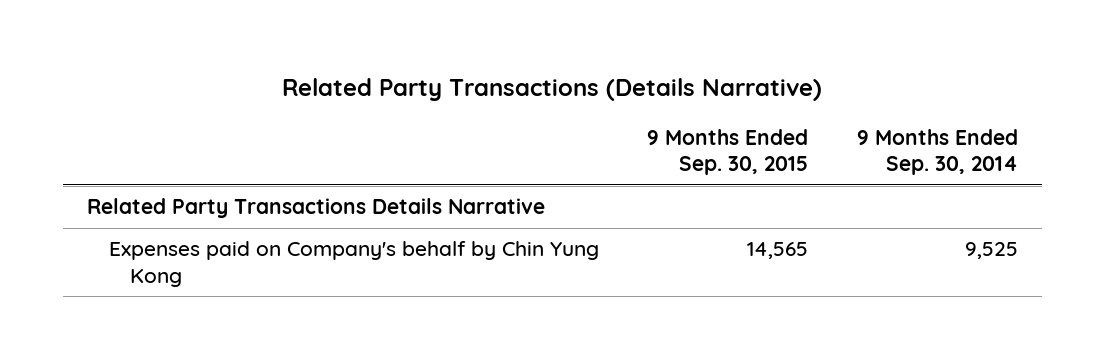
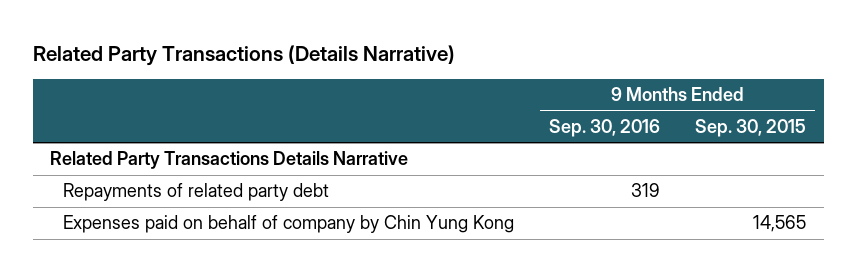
[856,128,1018,176] 9 Months Ended Sep. 30, 2014 -> none
none -> [549,118,661,137] Sep. 30, 2016
none -> [62,183,329,202] Repayments of related party debt
[108,241,599,287] Expenses paid on Company's behalf by Chin Yung Kong -> [62,215,514,234] Expenses paid on behalf of company by Chin Yung Kong

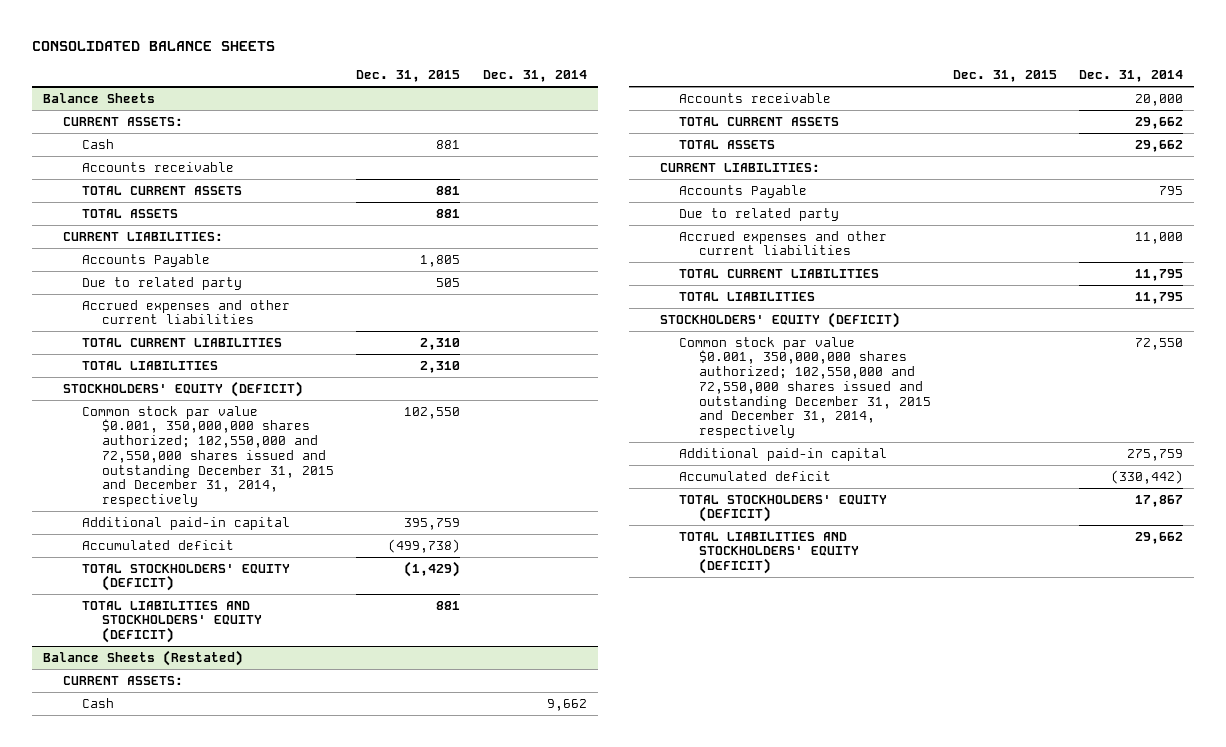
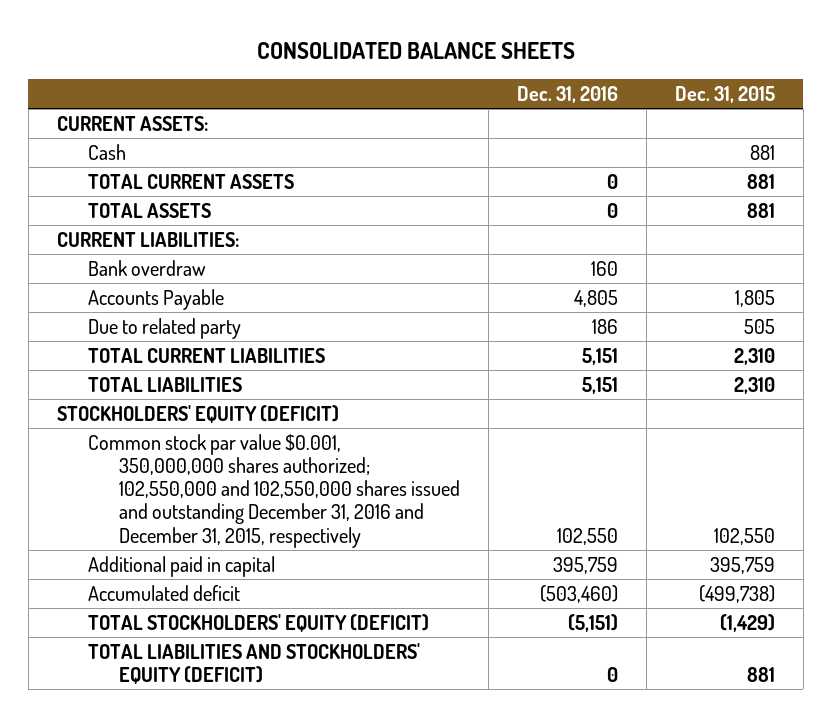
[482,70,587,83] Dec. 31, 2014 -> none
none -> [516,86,618,104] Dec. 31, 2016
[43,92,156,103] Balance Sheets -> none
[82,161,235,172] Accounts receivable -> none
none -> [87,259,206,276] Bank overdraw
[82,299,291,325] Accrued expenses and other current liabilities -> none
[82,405,335,508] Common stock par value $0.001, 350,000,000 shares authorized; 102,550,000 and 72,550,000 shares issued and outstanding December 31, 2015 and December 31, 2014, respectively -> [87,433,460,548] Common stock par value $0.001, 350,000,000 shares authorized; 102,550,000 and 102,550,000 shares issued and outstanding December 31, 2016 and December 31, 2015, respectively
[82,516,291,530] Additional paid-in capital -> [87,555,275,577] Additional paid in capital
[43,649,244,666] Balance Sheets (Restated) -> none
[62,675,183,685] CURRENT ASSETS: -> none
[82,697,115,708] Cash -> none
[679,92,832,103] Accounts receivable -> none
[679,116,840,126] TOTAL CURRENT ASSETS -> none
[679,139,776,149] TOTAL ASSETS -> none
[659,162,820,172] CURRENT LIABILITIES: -> none
[679,184,808,198] Accounts Payable -> none
[679,207,840,221] Due to related party -> none
[679,230,888,256] Accrued expenses and other current liabilities -> none
[679,268,880,278] TOTAL CURRENT LIABILITIES -> none
[679,291,816,301] TOTAL LIABILITIES -> none
[659,311,900,328] STOCKHOLDERS' EQUITY (DEFICIT) -> none
[679,336,931,439] Common stock par value $0.001, 350,000,000 shares authorized; 102,550,000 and 72,550,000 shares issued and outstanding December 31, 2015 and December 31, 2014, respectively -> none
[679,447,888,461] Additional paid-in capital -> none
[679,470,832,481] Accumulated deficit -> none
[679,494,888,523] TOTAL STOCKHOLDERS' EQUITY (DEFICIT) -> none
[679,531,859,575] TOTAL LIABILITIES AND STOCKHOLDERS' EQUITY (DEFICIT) -> none

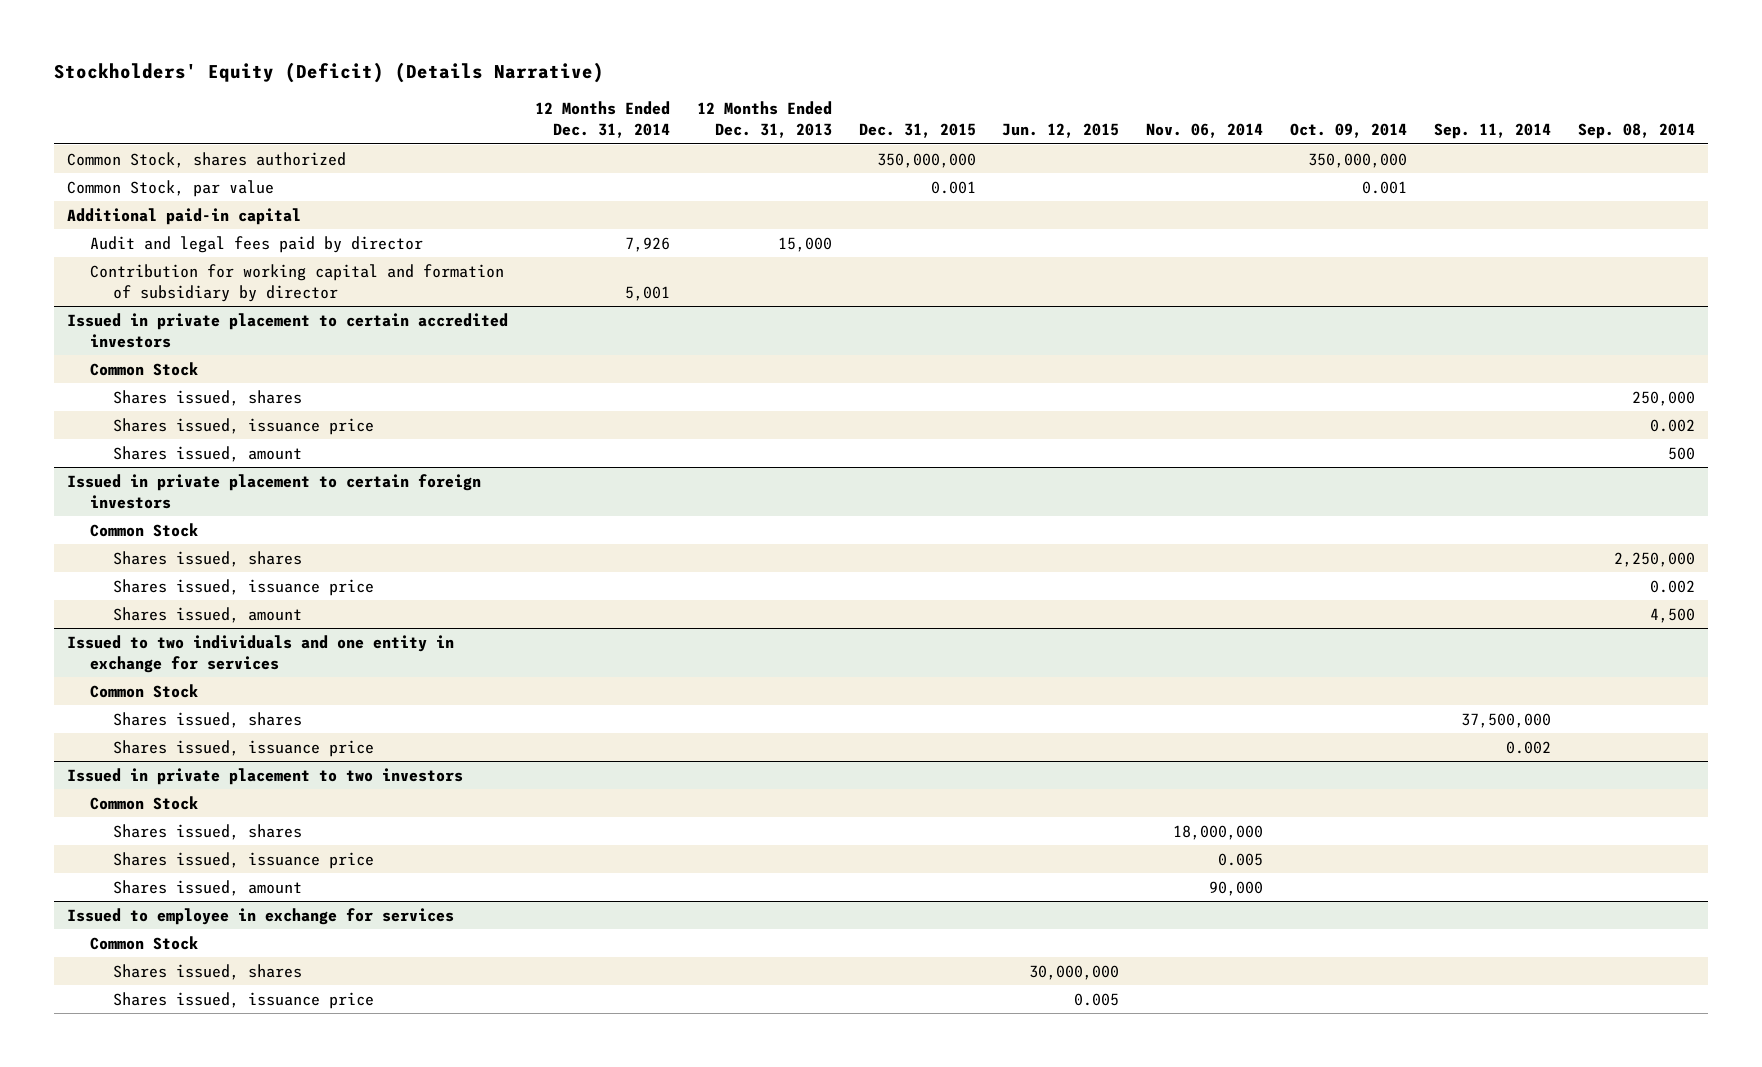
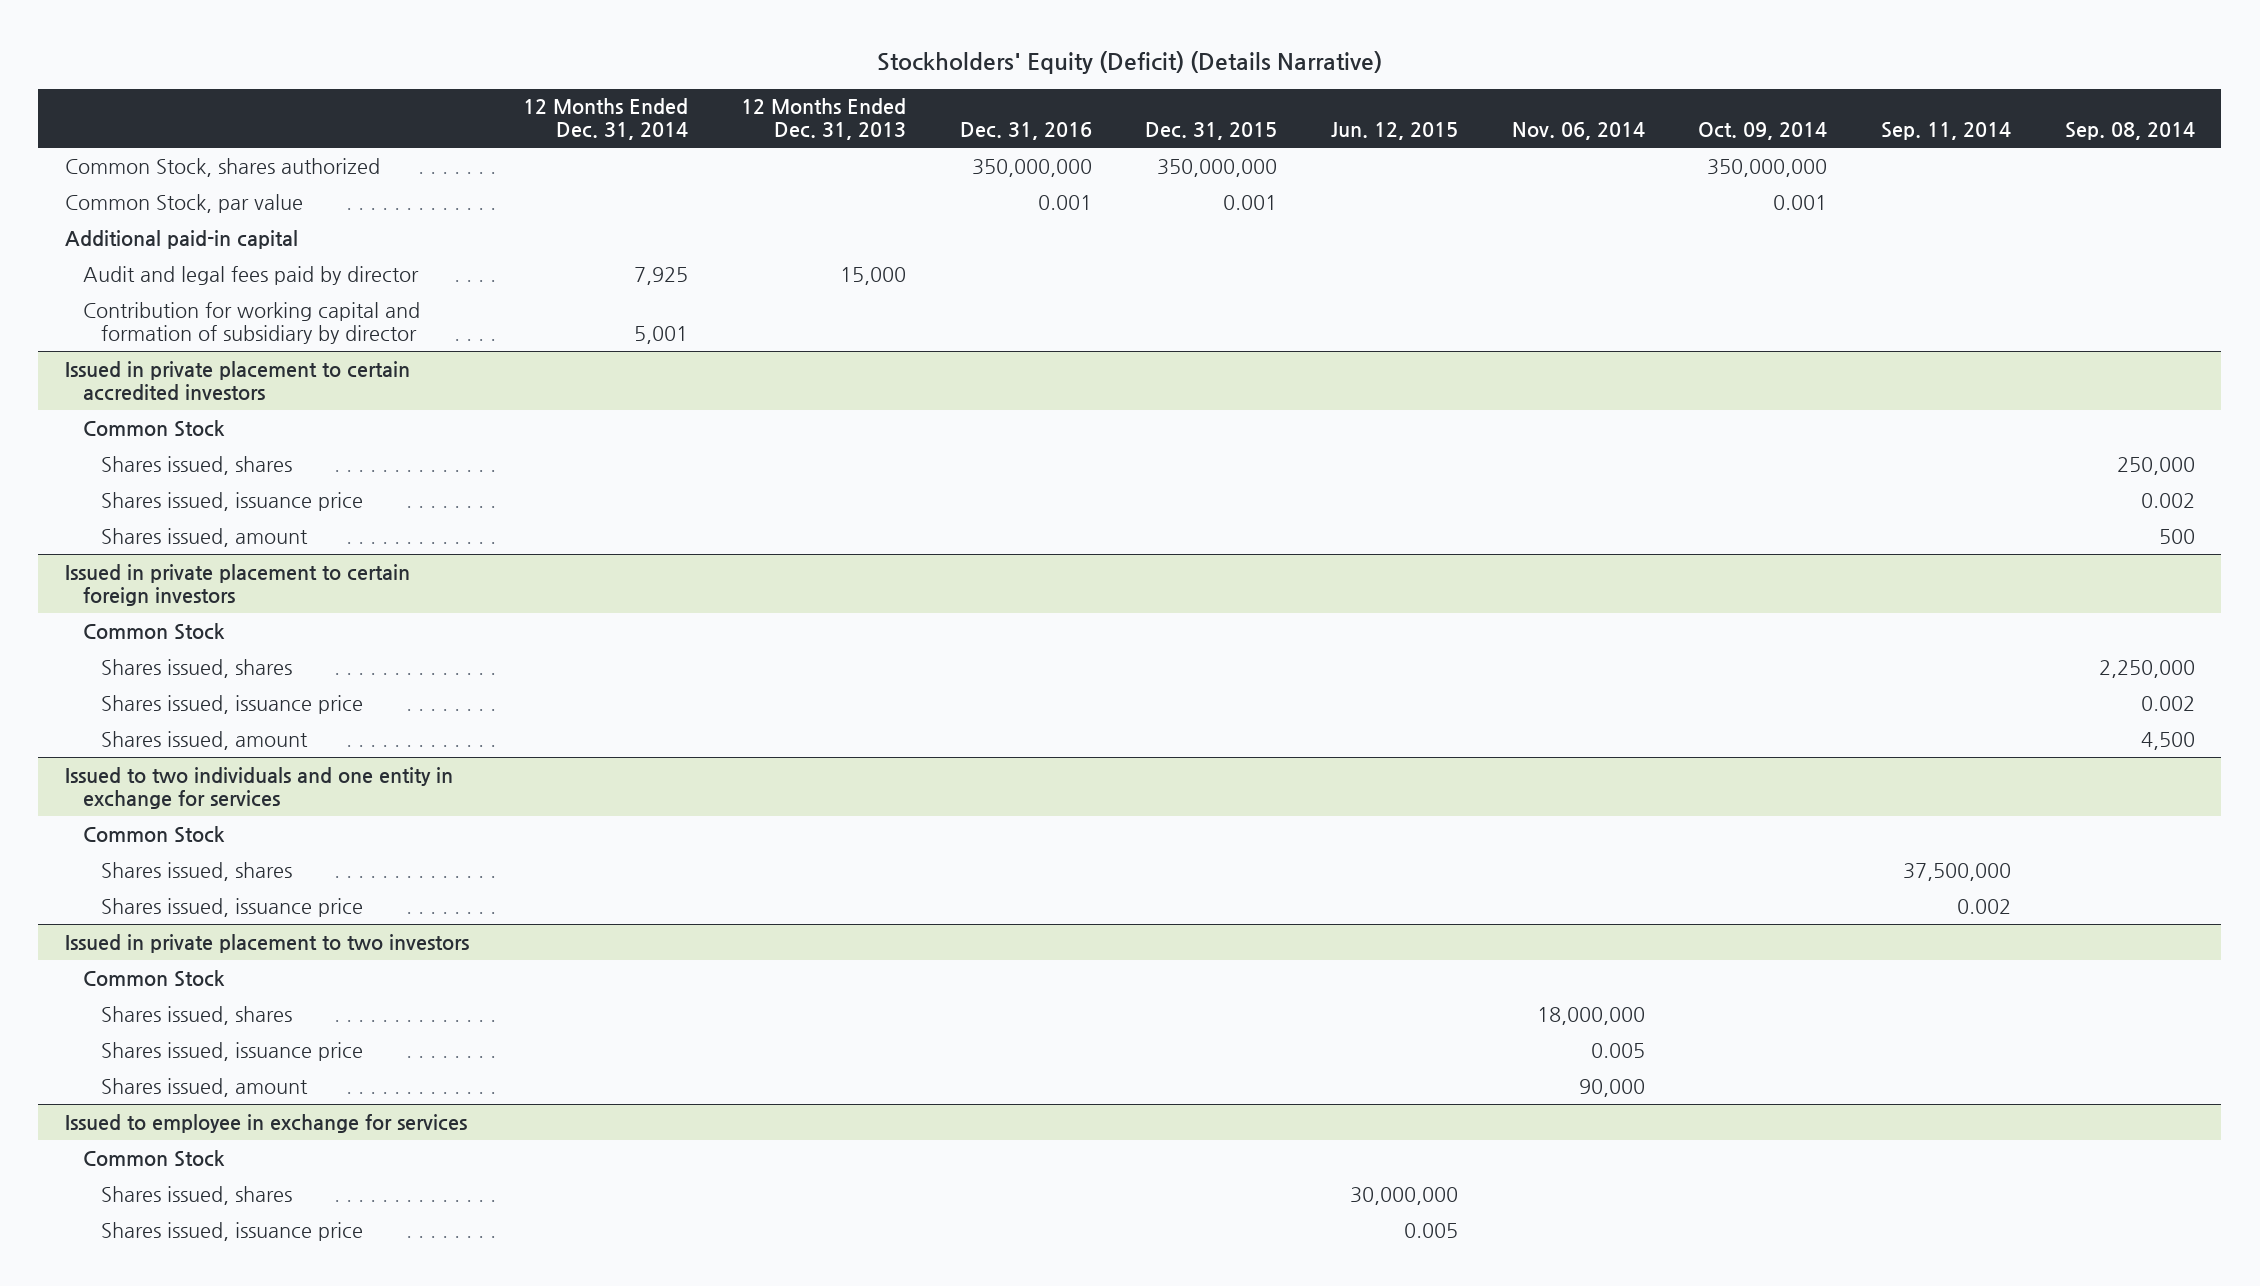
none -> [959,122,1092,141] Dec. 31, 2016
[624,236,670,252] 7,926 -> [633,266,688,285] 7,925

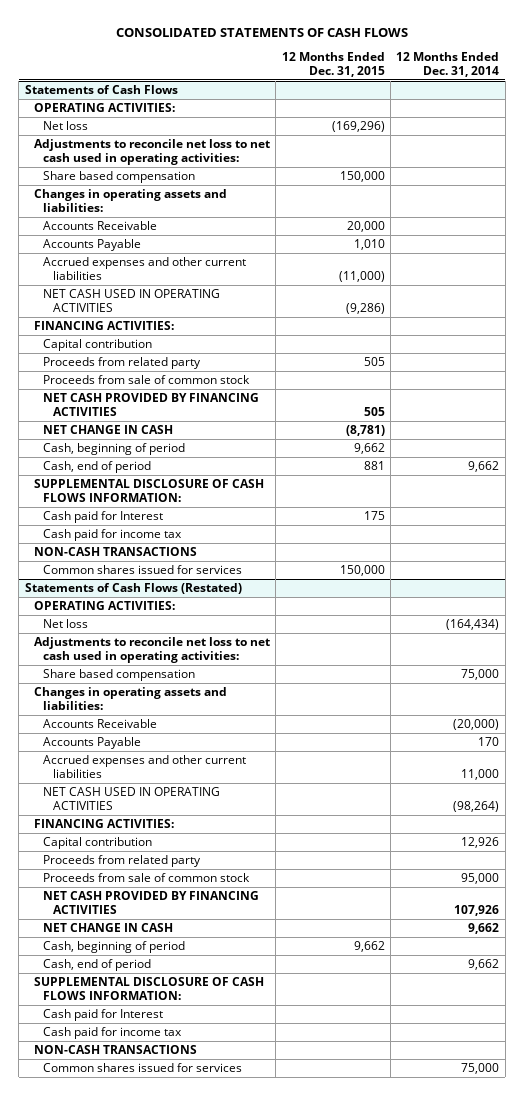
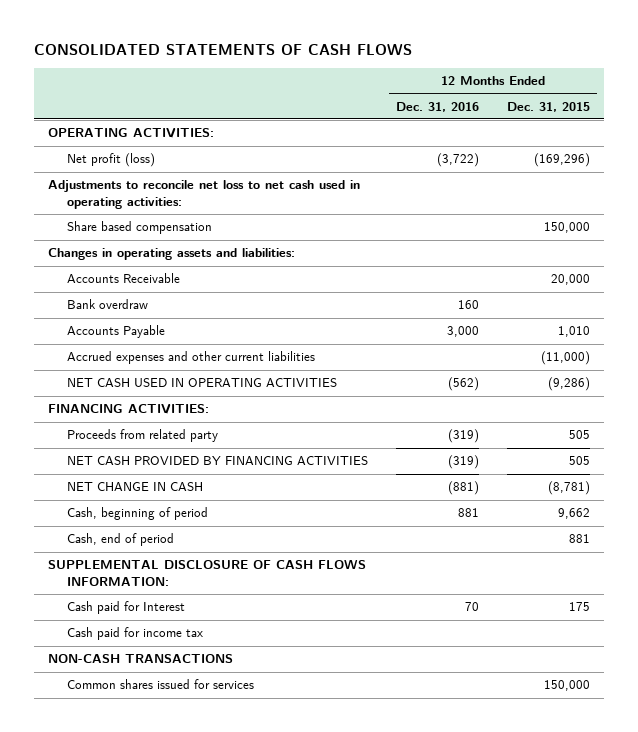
[396,52,500,78] 12 Months Ended Dec. 31, 2014 -> none
none -> [395,101,479,112] Dec. 31, 2016
[24,84,178,94] Statements of Cash Flows -> none
[43,120,89,130] Net loss -> [67,153,156,168] Net profit (loss)
none -> [67,299,149,310] Bank overdraw
[43,338,153,351] Capital contribution -> none
[43,374,251,384] Proceeds from sale of common stock -> none
[24,582,242,594] Statements of Cash Flows (Restated) -> none
[34,600,176,610] OPERATING ACTIVITIES: -> none
[43,618,89,628] Net loss -> none
[34,636,271,664] Adjustments to reconcile net loss to net cash used in operating activities: -> none
[43,668,196,681] Share based compensation -> none
[34,686,228,711] Changes in operating assets and liabilities: -> none
[43,718,158,728] Accounts Receivable -> none
[43,736,142,749] Accounts Payable -> none
[43,754,247,779] Accrued expenses and other current liabilities -> none
[43,786,221,811] NET CASH USED IN OPERATING ACTIVITIES -> none
[34,818,175,828] FINANCING ACTIVITIES: -> none
[43,836,153,849] Capital contribution -> none
[43,854,202,867] Proceeds from related party -> none
[43,872,251,882] Proceeds from sale of common stock -> none
[43,890,260,915] NET CASH PROVIDED BY FINANCING ACTIVITIES -> none
[43,922,174,932] NET CHANGE IN CASH -> none
[43,940,186,953] Cash, beginning of period -> none
[43,958,152,971] Cash, end of period -> none
[34,976,265,1001] SUPPLEMENTAL DISCLOSURE OF CASH FLOWS INFORMATION: -> none
[43,1008,164,1021] Cash paid for Interest -> none
[43,1026,183,1039] Cash paid for income tax -> none
[34,1044,198,1054] NON-CASH TRANSACTIONS -> none
[43,1062,243,1072] Common shares issued for services -> none

